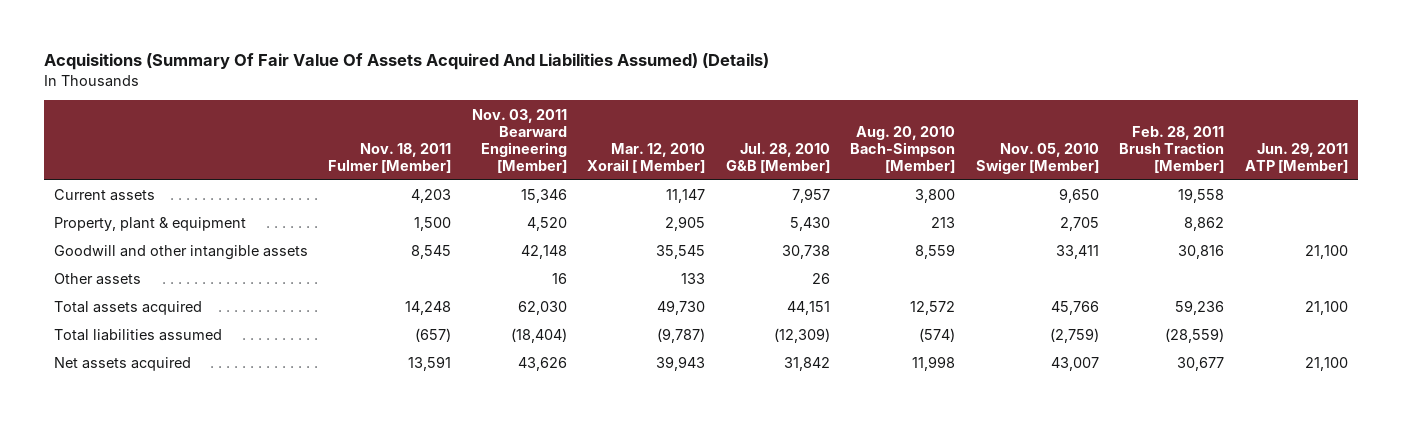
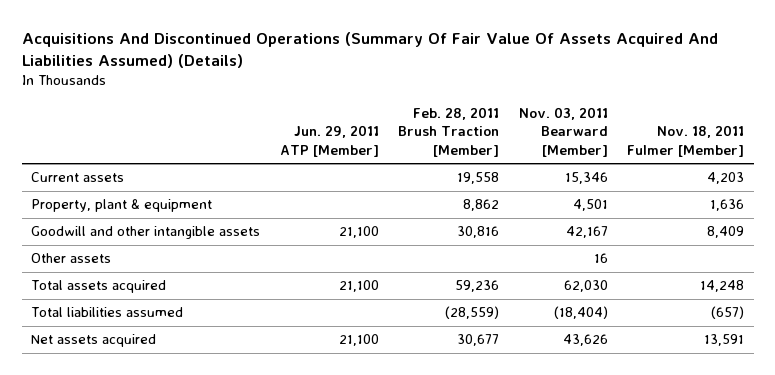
[43,53,769,71] Acquisitions (Summary Of Fair Value Of Assets Acquired And Liabilities Assumed) (Details) -> [21,31,718,69] Acquisitions And Discontinued Operations (Summary Of Fair Value Of Assets Acquired And Liabilities Assumed) (Details)
[471,108,567,173] Nov. 03, 2011 Bearward Engineering [Member] -> none
[587,142,706,173] Mar. 12, 2010 Xorail [ Member] -> none
[725,142,830,173] Jul. 28, 2010 G&B [Member] -> none
[850,125,956,173] Aug. 20, 2010 Bach-Simpson [Member] -> none
[975,142,1099,174] Nov. 05, 2010 Swiger [Member] -> none
none -> [518,106,608,157] Nov. 03, 2011 Bearward [Member]
[414,217,452,232] 1,500 -> [710,199,745,212] 1,636
[411,245,452,260] 8,545 -> [707,226,745,239] 8,409

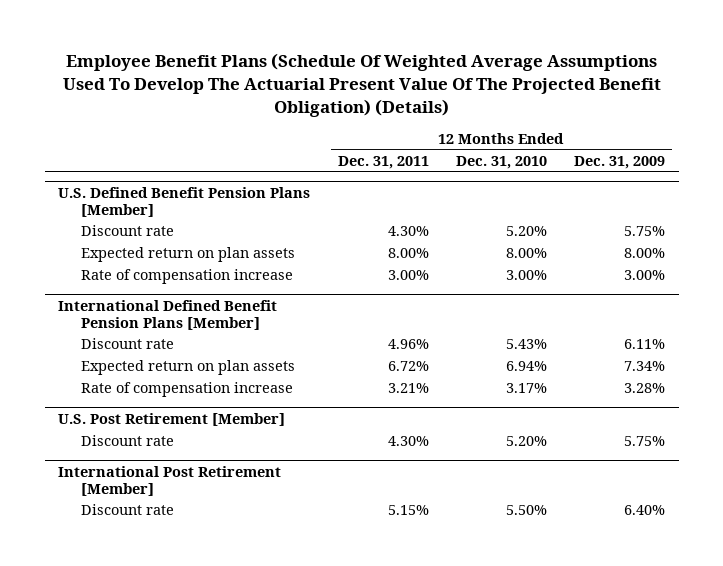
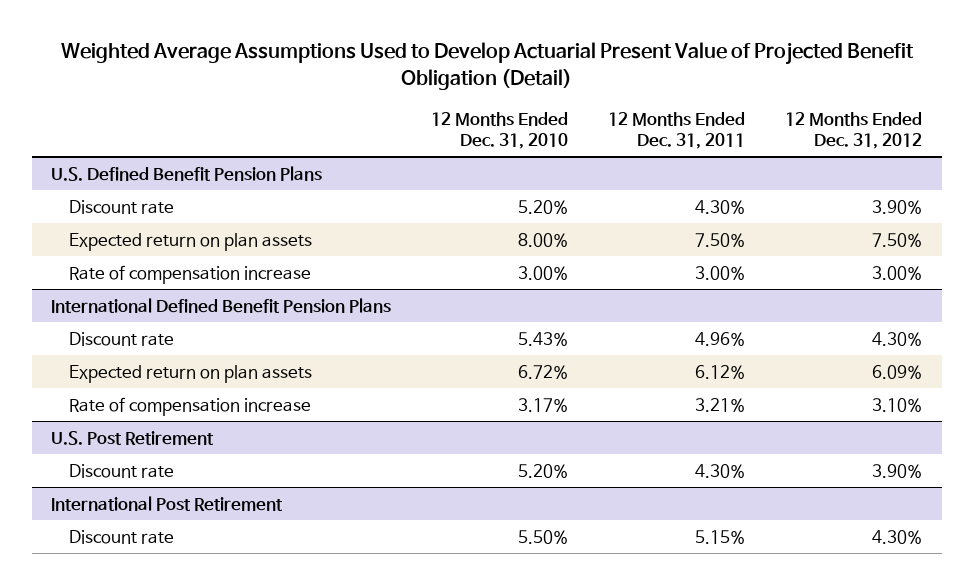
[62,53,661,117] Employee Benefit Plans (Schedule Of Weighted Average Assumptions Used To Develop The Actuarial Present Value Of The Projected Benefit Obligation) (Details) -> [60,42,914,91] Weighted Average Assumptions Used to Develop Actuarial Present Value of Projected Benefit Obligation (Detail)
[574,156,666,170] Dec. 31, 2009 -> none
none -> [785,112,923,150] 12 Months Ended Dec. 31, 2012
[58,186,311,217] U.S. Defined Benefit Pension Plans [Member] -> [51,165,323,181] U.S. Defined Benefit Pension Plans
[387,248,429,259] 8.00% -> [695,232,746,247] 7.50%
[58,299,278,330] International Defined Benefit Pension Plans [Member] -> [51,297,392,313] International Defined Benefit Pension Plans
[387,361,429,372] 6.72% -> [695,364,746,379] 6.12%
[505,361,547,372] 6.94% -> [518,364,569,379] 6.72%
[58,412,286,426] U.S. Post Retirement [Member] -> [51,430,215,445] U.S. Post Retirement
[58,465,282,496] International Post Retirement [Member] -> [51,495,284,511] International Post Retirement

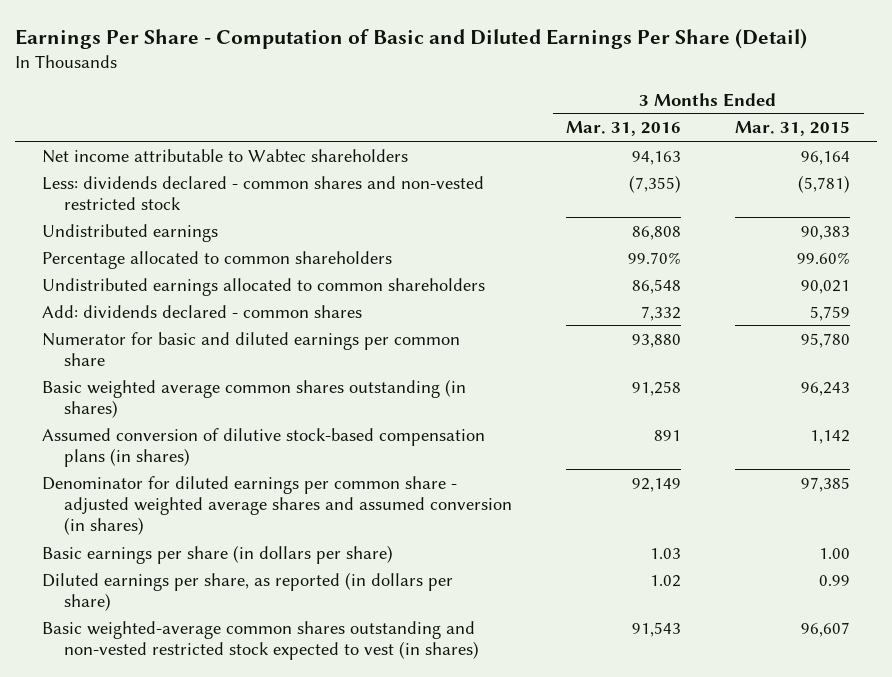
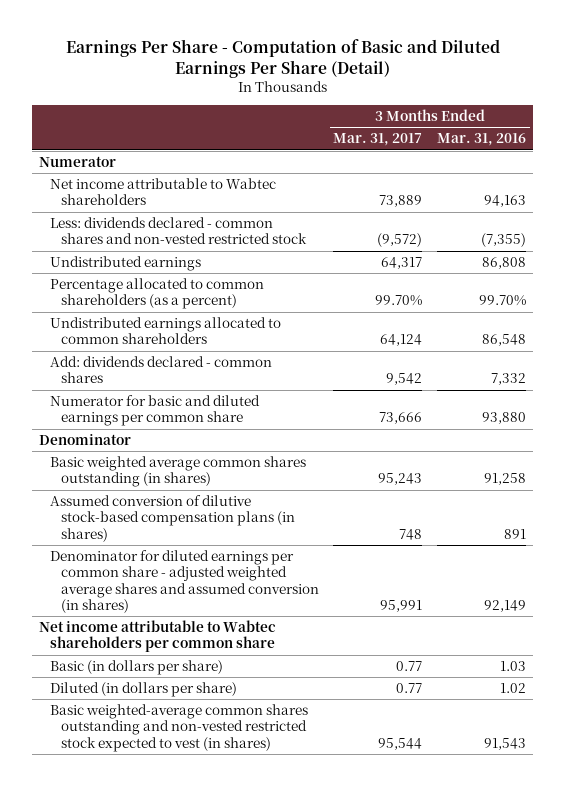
[735,121,851,137] Mar. 31, 2015 -> none
none -> [333,133,423,147] Mar. 31, 2017
none -> [39,156,117,168] Numerator
[42,250,393,269] Percentage allocated to common shareholders -> [49,278,264,310] Percentage allocated to common shareholders (as a percent)
none -> [39,434,132,446] Denominator
none -> [39,620,277,653] Net income attributable to Wabtec shareholders per common share
[42,544,394,564] Basic earnings per share (in dollars per share) -> [49,660,223,676] Basic (in dollars per share)
[42,571,454,611] Diluted earnings per share, as reported (in dollars per share) -> [49,682,237,698] Diluted (in dollars per share)

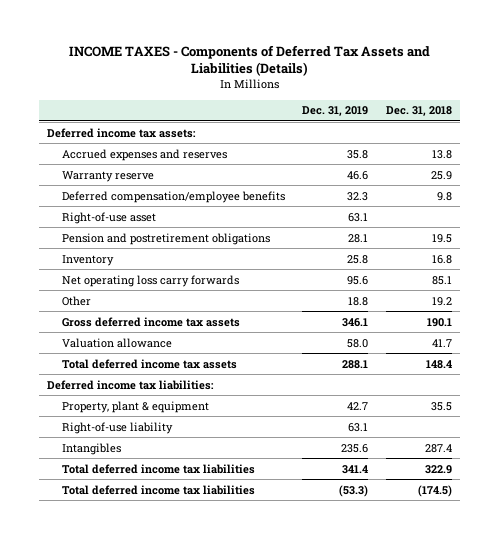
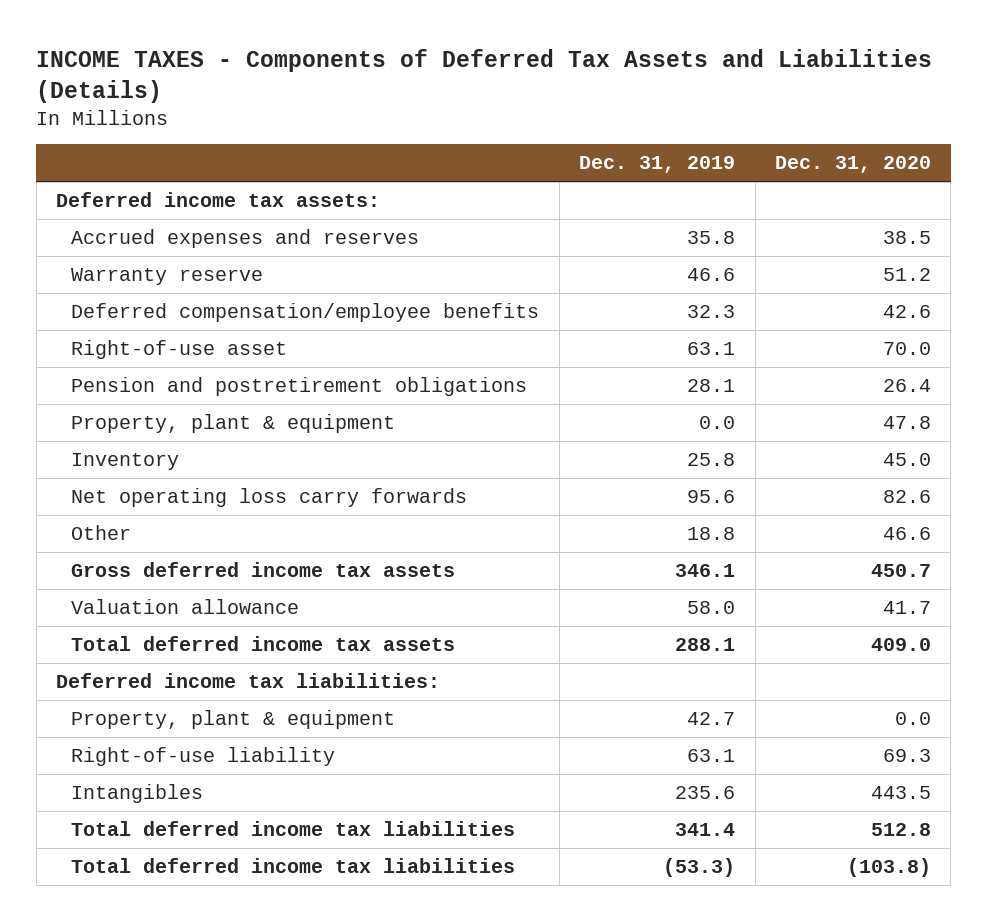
[385,106,452,117] Dec. 31, 2018 -> none
none -> [774,156,931,174] Dec. 31, 2020
none -> [71,414,396,434] Property, plant & equipment

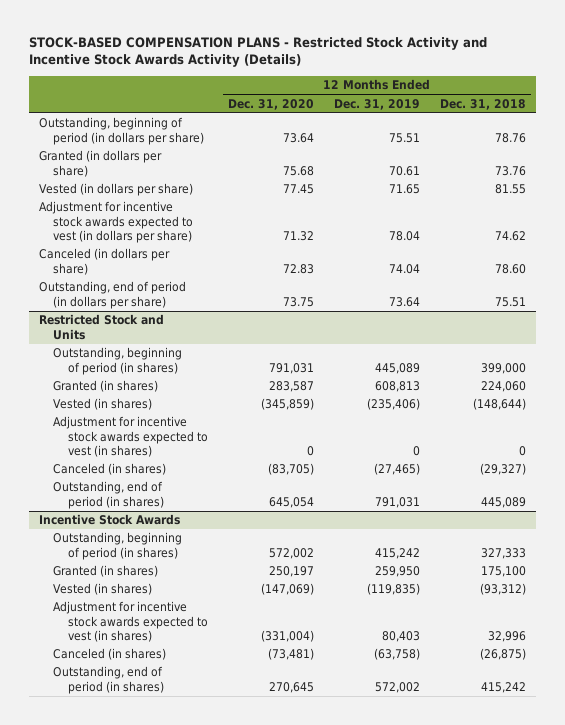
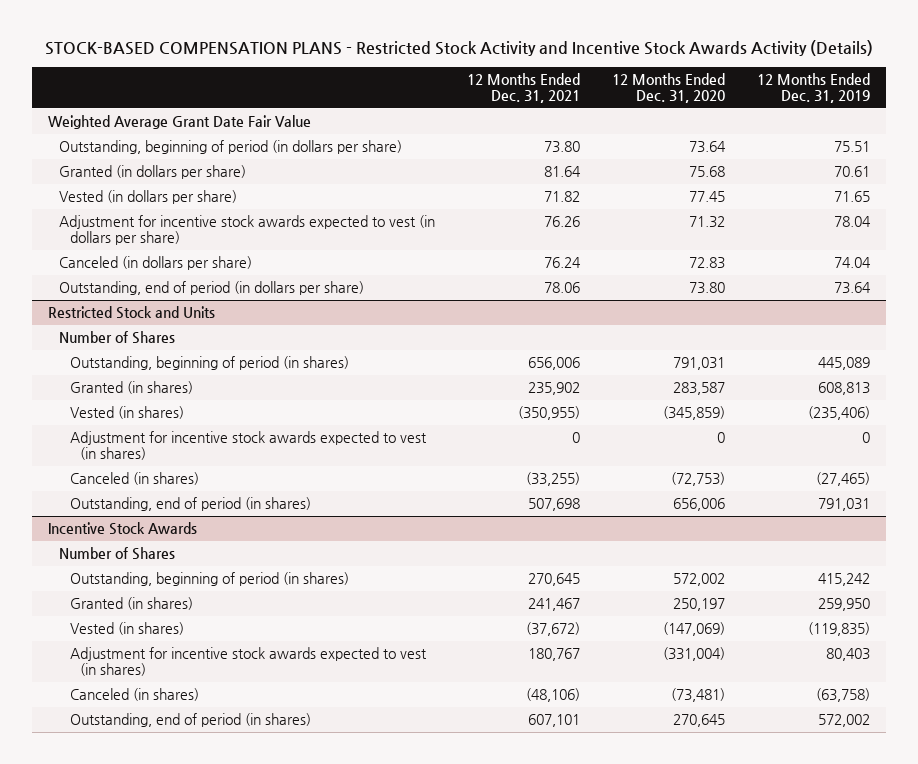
[440,98,527,110] Dec. 31, 2018 -> none
none -> [466,73,580,104] 12 Months Ended Dec. 31, 2021
none -> [48,115,312,130] Weighted Average Grant Date Fair Value
[283,296,315,307] 73.75 -> [688,282,725,295] 73.80
none -> [58,331,175,345] Number of Shares
[268,463,315,476] (83,705) -> [670,472,725,487] (72,753)
[269,496,315,508] 645,054 -> [672,498,725,512] 656,006
none -> [58,547,175,561] Number of Shares

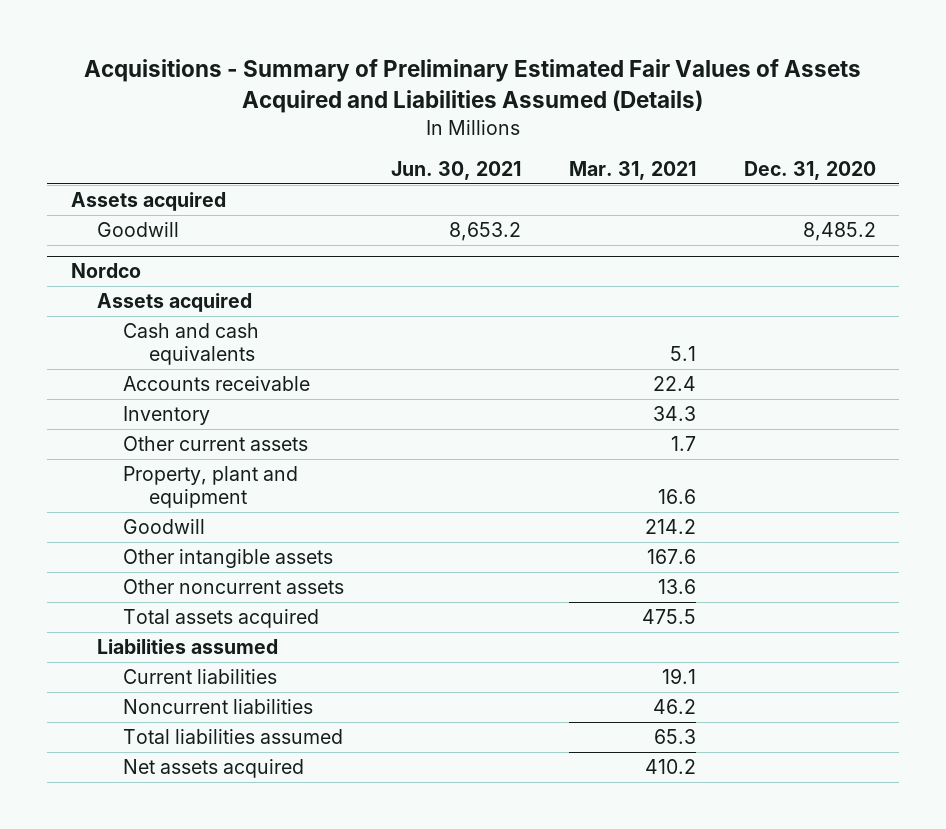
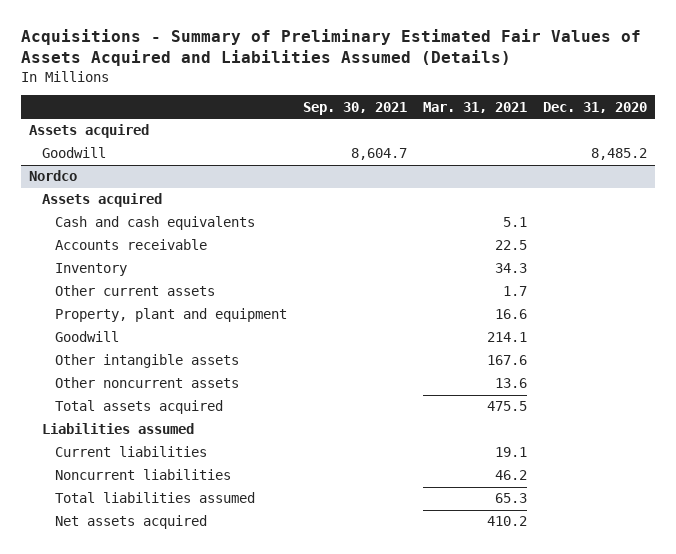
[391,161,522,181] Jun. 30, 2021 -> none
none -> [302,101,407,115] Sep. 30, 2021
[653,375,697,391] 22.4 -> [495,240,528,251] 22.5
[645,518,697,534] 214.2 -> [487,332,528,343] 214.1

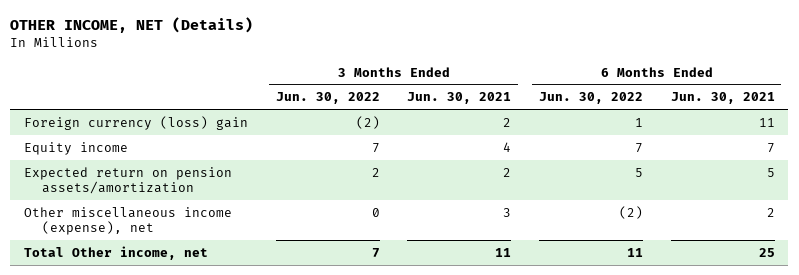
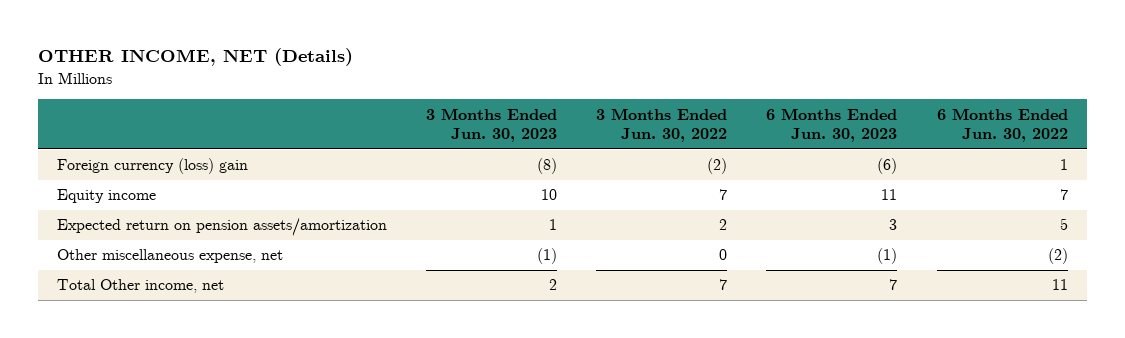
[407,92,512,105] Jun. 30, 2021 -> none
[670,92,775,105] Jun. 30, 2021 -> none
none -> [426,107,558,143] 3 Months Ended Jun. 30, 2023
none -> [766,107,898,143] 6 Months Ended Jun. 30, 2023
[24,206,233,236] Other miscellaneous income (expense), net -> [57,249,284,264] Other miscellaneous expense, net

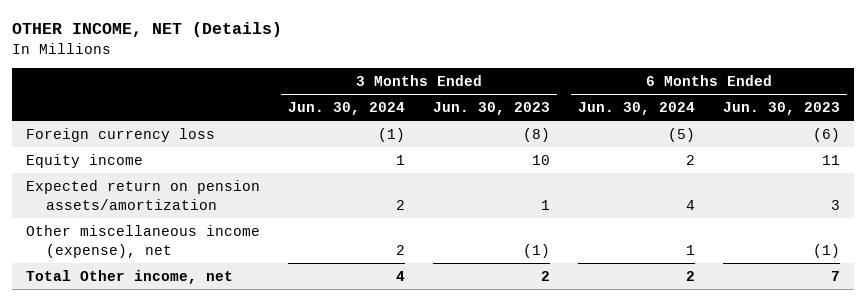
[596,107,728,143] 3 Months Ended Jun. 30, 2022 -> none
[936,107,1068,143] 6 Months Ended Jun. 30, 2022 -> none
none -> [287,102,405,116] Jun. 30, 2024
none -> [577,102,695,116] Jun. 30, 2024
[57,158,249,175] Foreign currency (loss) gain -> [25,127,215,142] Foreign currency loss
[57,249,284,264] Other miscellaneous expense, net -> [25,224,260,258] Other miscellaneous income (expense), net

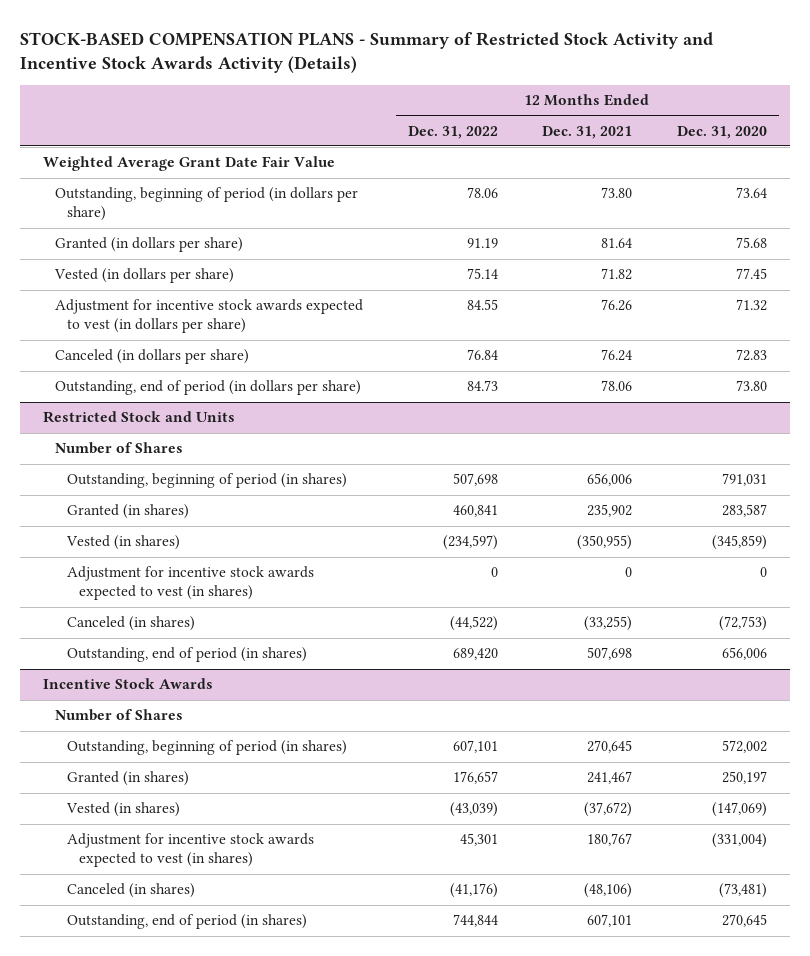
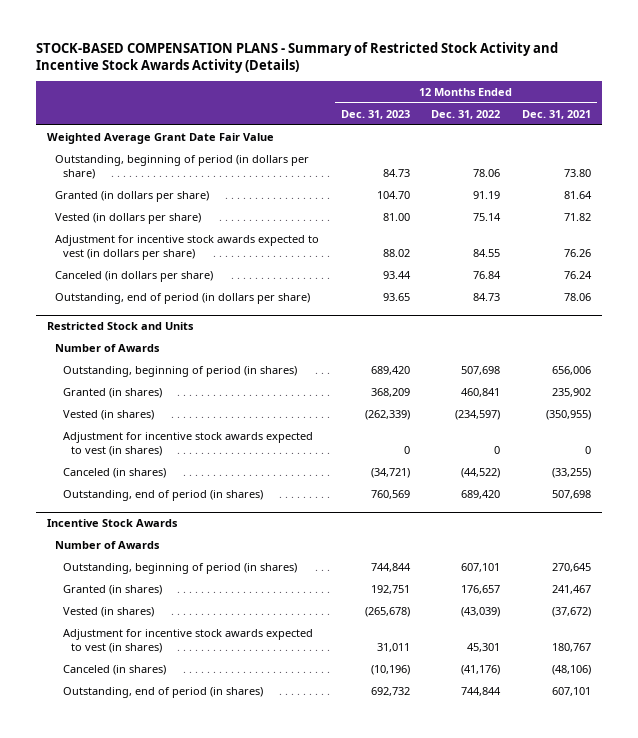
[677,125,768,139] Dec. 31, 2020 -> none
none -> [340,109,410,119] Dec. 31, 2023
[54,442,183,455] Number of Shares -> [54,343,160,352] Number of Awards
[54,709,183,722] Number of Shares -> [54,540,160,549] Number of Awards

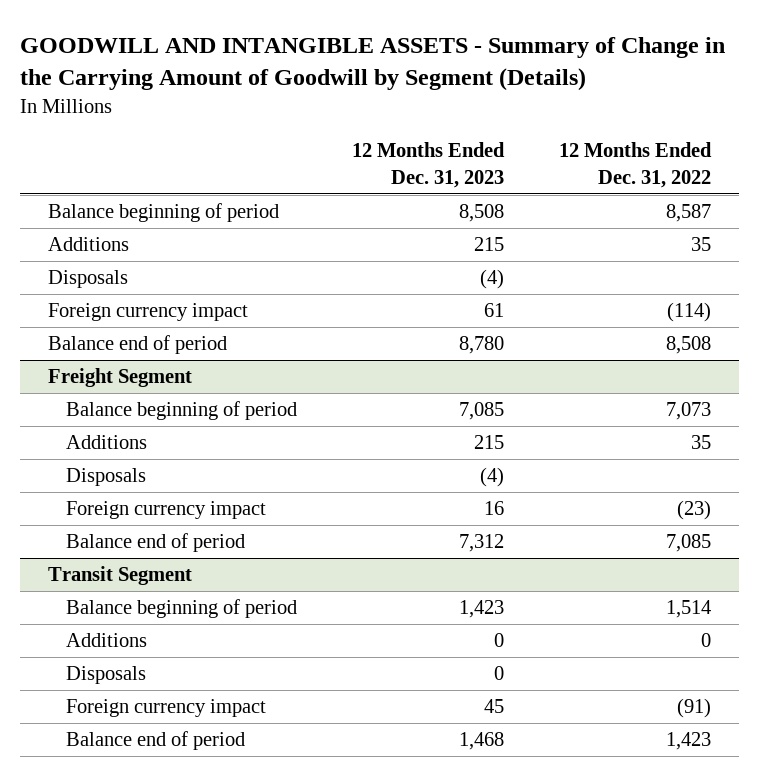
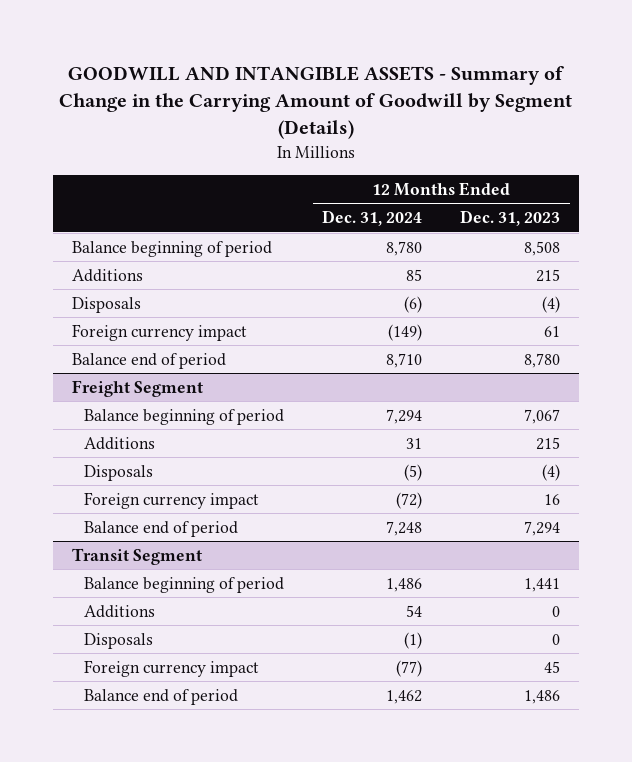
[559,141,713,188] 12 Months Ended Dec. 31, 2022 -> none
none -> [322,210,423,227] Dec. 31, 2024
[459,402,505,421] 7,085 -> [524,408,561,424] 7,067
[459,534,505,553] 7,312 -> [524,520,561,536] 7,294
[459,600,505,619] 1,423 -> [524,577,561,592] 1,441
[459,732,505,751] 1,468 -> [524,689,561,704] 1,486

